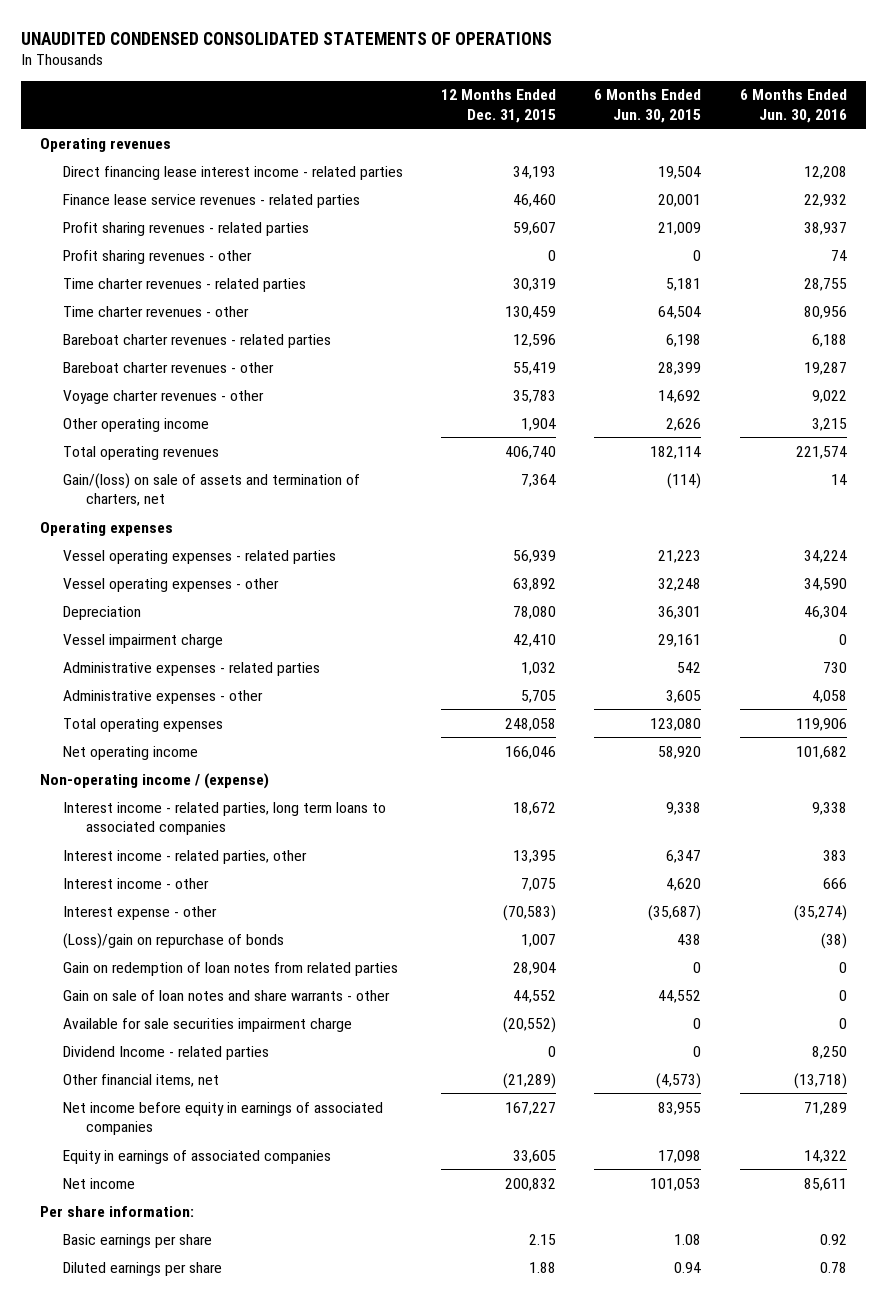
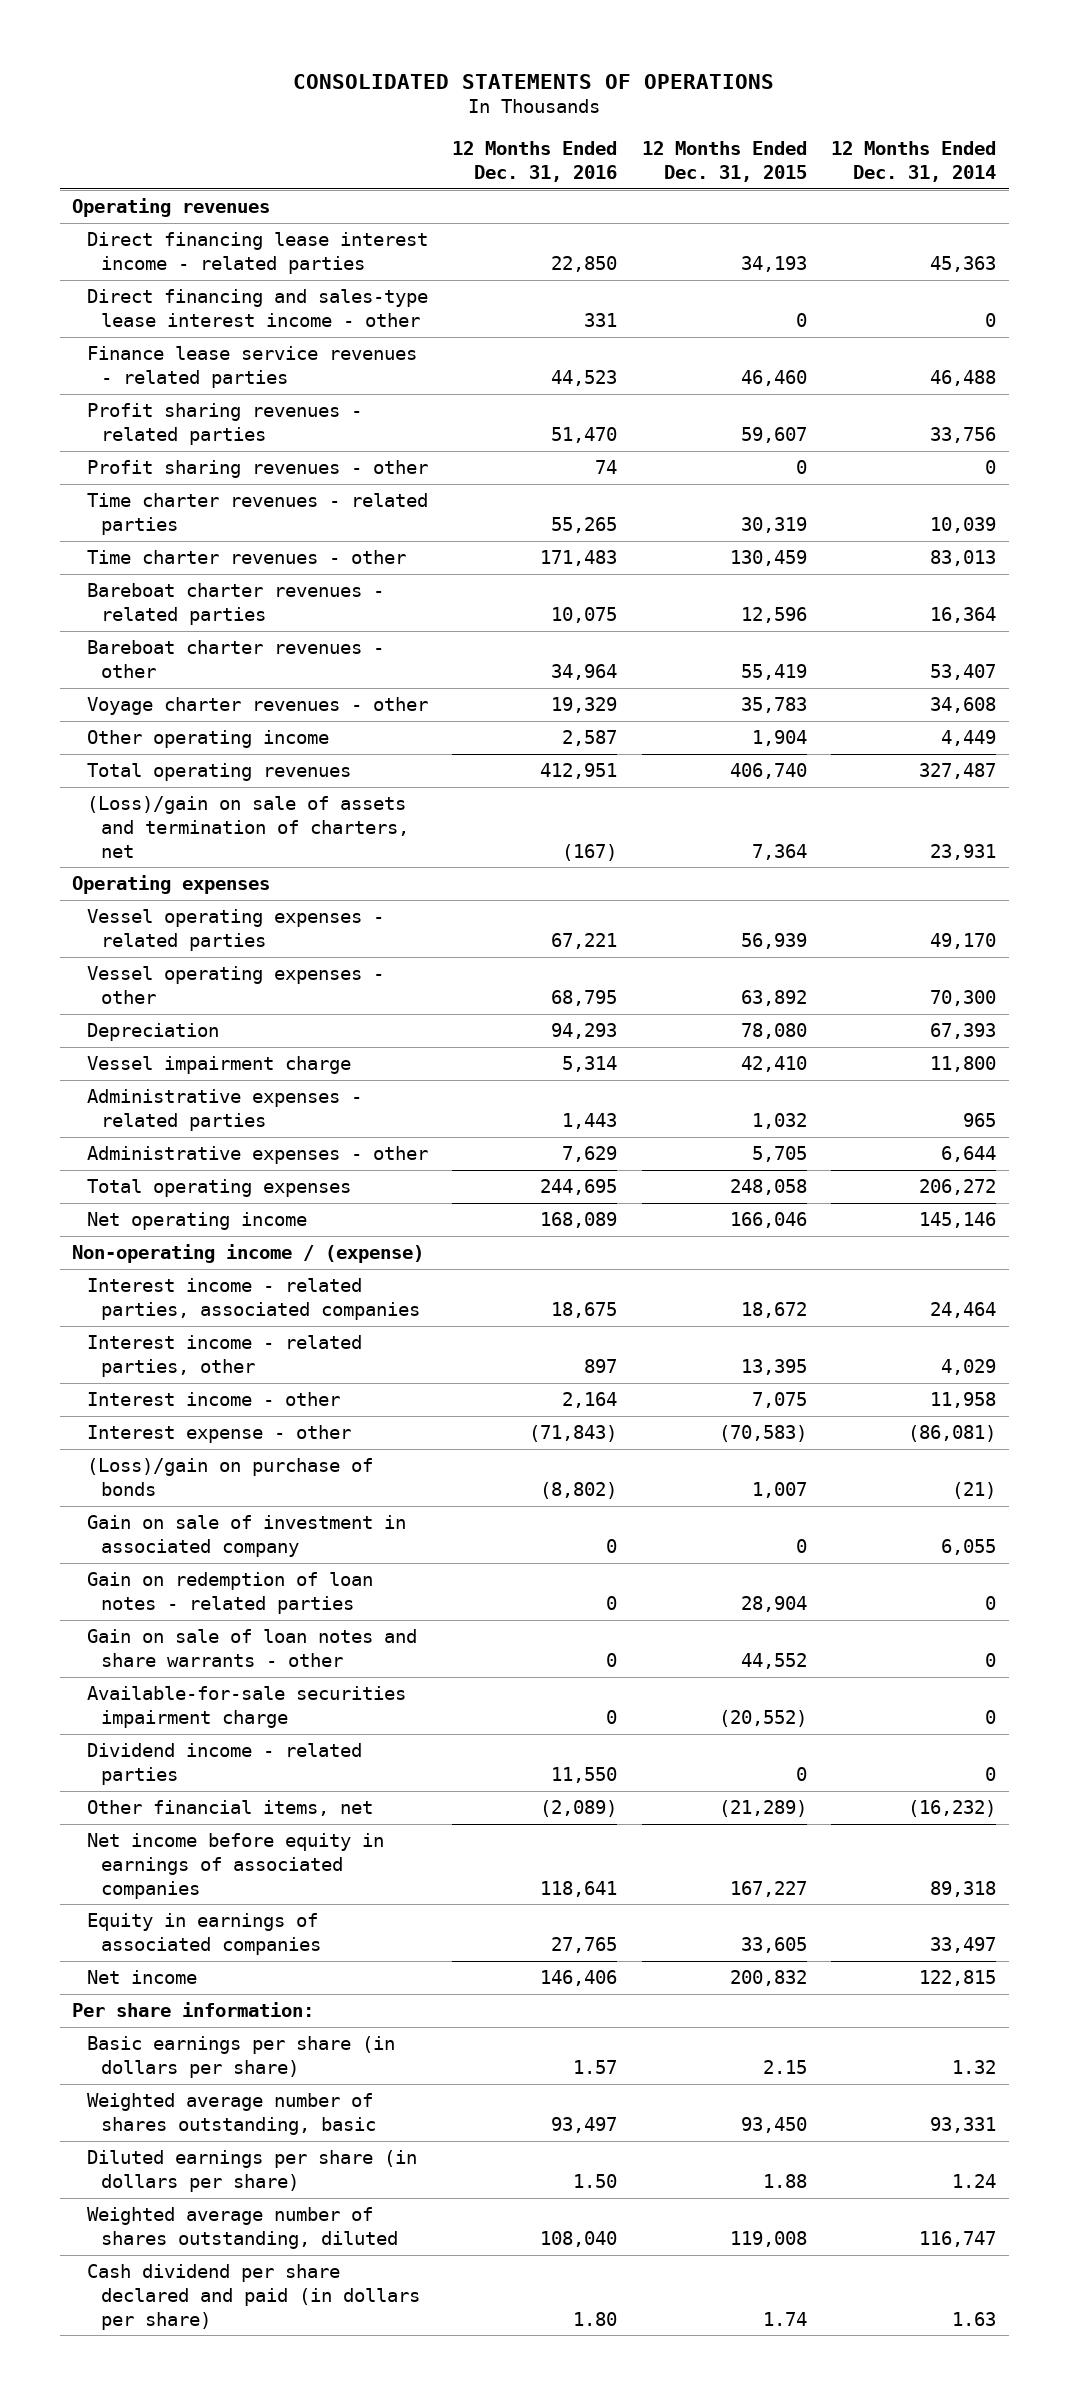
[21,31,553,45] UNAUDITED CONDENSED CONSOLIDATED STATEMENTS OF OPERATIONS -> [293,73,775,89] CONSOLIDATED STATEMENTS OF OPERATIONS
[594,89,702,123] 6 Months Ended Jun. 30, 2015 -> none
[739,89,847,123] 6 Months Ended Jun. 30, 2016 -> none
none -> [452,141,618,182] 12 Months Ended Dec. 31, 2016
none -> [831,141,997,182] 12 Months Ended Dec. 31, 2014
none -> [86,289,428,327] Direct financing and sales-type lease interest income - other
[62,472,360,506] Gain/(loss) on sale of assets and termination of charters, net -> [86,796,410,858] (Loss)/gain on sale of assets and termination of charters, net
[62,801,386,835] Interest income - related parties, long term loans to associated companies -> [86,1278,421,1320] Interest income - related parties, associated companies
[62,932,284,949] (Loss)/gain on repurchase of bonds -> [86,1458,373,1496] (Loss)/gain on purchase of bonds
none -> [86,1515,406,1557] Gain on sale of investment in associated company
[62,961,398,976] Gain on redemption of loan notes from related parties -> [86,1572,373,1614] Gain on redemption of loan notes - related parties
[62,1017,352,1032] Available for sale securities impairment charge -> [86,1686,406,1728] Available-for-sale securities impairment charge
[62,1045,269,1060] Dividend Income - related parties -> [86,1743,362,1785] Dividend income - related parties
[62,1233,212,1248] Basic earnings per share -> [86,2036,395,2078] Basic earnings per share (in dollars per share)
none -> [86,2093,377,2135] Weighted average number of shares outstanding, basic
[62,1261,222,1276] Diluted earnings per share -> [86,2150,417,2192] Diluted earnings per share (in dollars per share)
none -> [86,2207,399,2249] Weighted average number of shares outstanding, diluted
none -> [86,2264,421,2330] Cash dividend per share declared and paid (in dollars per share)

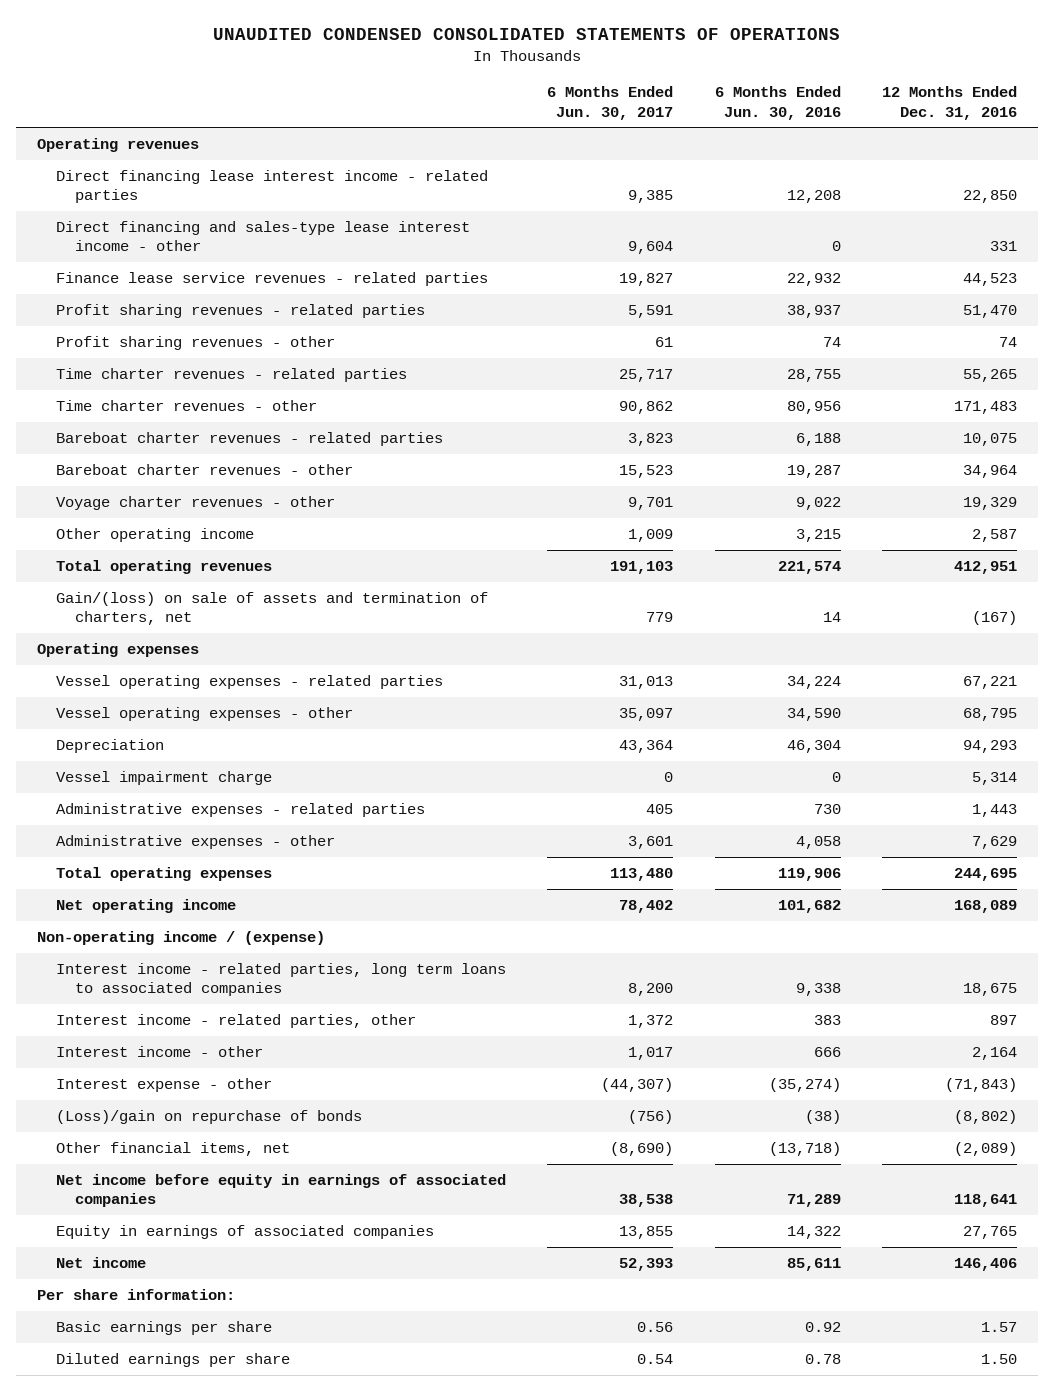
[293,73,775,89] CONSOLIDATED STATEMENTS OF OPERATIONS -> [213,28,841,41] UNAUDITED CONDENSED CONSOLIDATED STATEMENTS OF OPERATIONS
[641,141,807,182] 12 Months Ended Dec. 31, 2015 -> none
[831,141,997,182] 12 Months Ended Dec. 31, 2014 -> none
none -> [547,86,674,120] 6 Months Ended Jun. 30, 2017
none -> [714,86,841,120] 6 Months Ended Jun. 30, 2016
[86,796,410,858] (Loss)/gain on sale of assets and termination of charters, net -> [56,591,489,626] Gain/(loss) on sale of assets and termination of charters, net
[86,1278,421,1320] Interest income - related parties, associated companies -> [56,962,507,997] Interest income - related parties, long term loans to associated companies
[86,1515,406,1557] Gain on sale of investment in associated company -> none
[86,1572,373,1614] Gain on redemption of loan notes - related parties -> none
[86,1629,417,1667] Gain on sale of loan notes and share warrants - other -> none
[86,1686,406,1728] Available-for-sale securities impairment charge -> none
[86,1743,362,1785] Dividend income - related parties -> none
[86,1458,373,1496] (Loss)/gain on purchase of bonds -> [56,1109,363,1124] (Loss)/gain on repurchase of bonds
[86,2093,377,2135] Weighted average number of shares outstanding, basic -> none
[86,2207,399,2249] Weighted average number of shares outstanding, diluted -> none
[86,2264,421,2330] Cash dividend per share declared and paid (in dollars per share) -> none
[86,2036,395,2078] Basic earnings per share (in dollars per share) -> [56,1320,273,1335] Basic earnings per share
[86,2150,417,2192] Diluted earnings per share (in dollars per share) -> [56,1352,291,1367] Diluted earnings per share

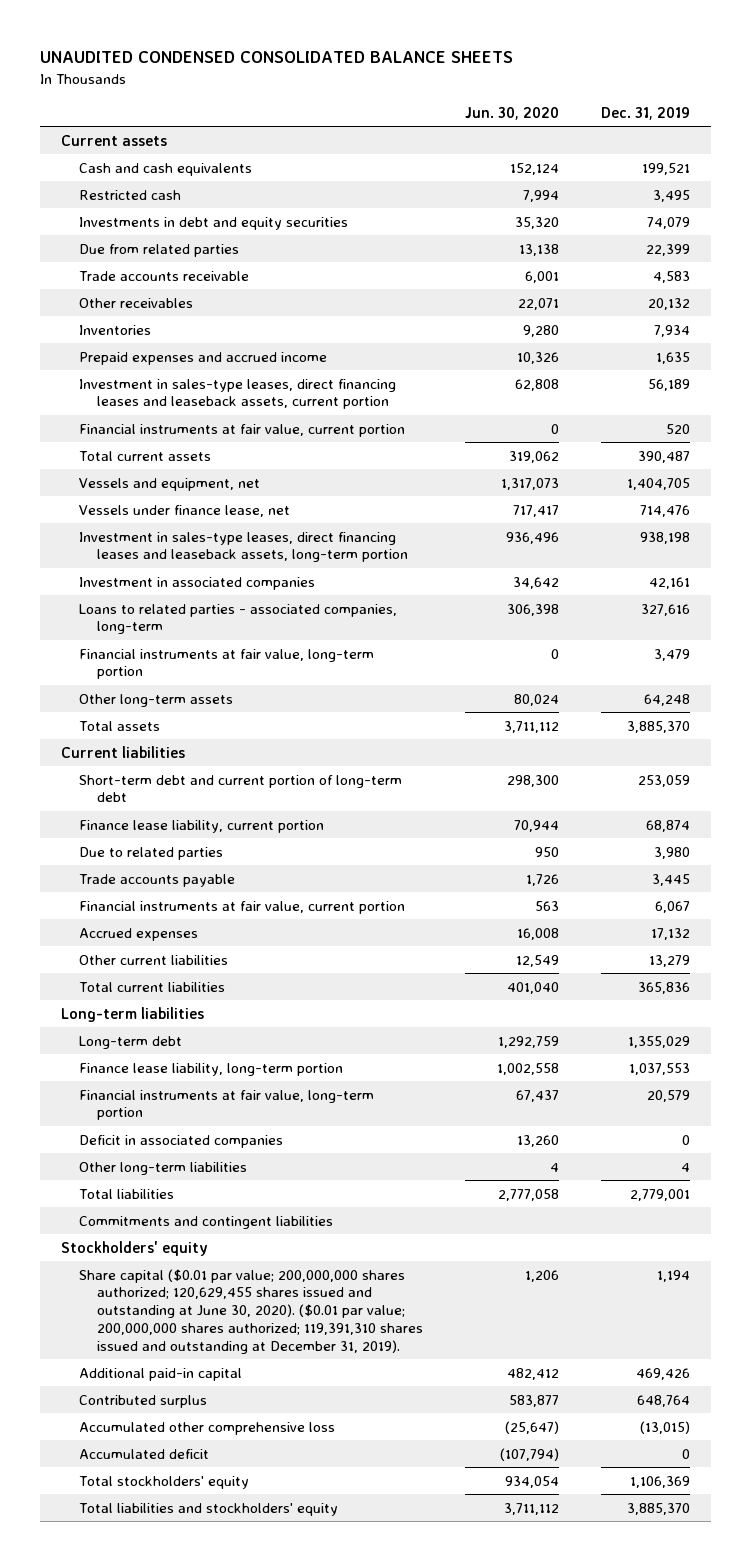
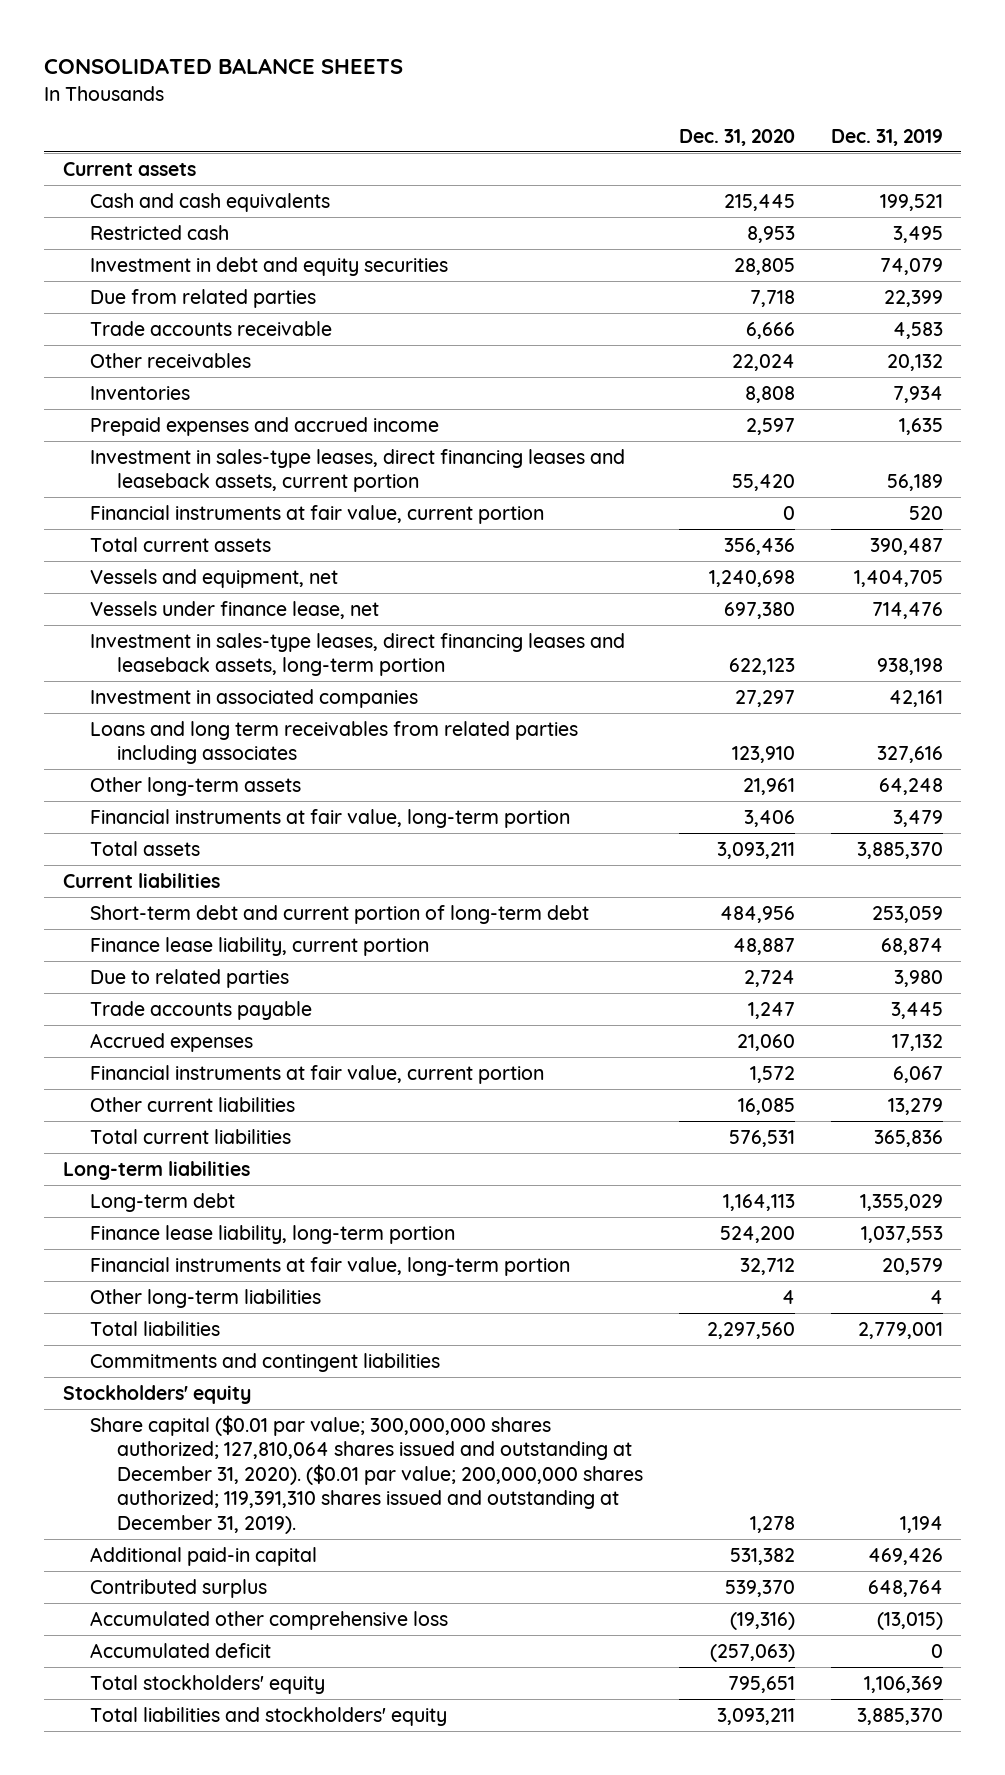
[39,51,513,64] UNAUDITED CONDENSED CONSOLIDATED BALANCE SHEETS -> [44,58,404,75] CONSOLIDATED BALANCE SHEETS
[465,106,560,120] Jun. 30, 2020 -> none
none -> [678,128,795,146] Dec. 31, 2020
[79,216,349,230] Investments in debt and equity securities -> [89,256,448,276] Investment in debt and equity securities
[79,603,398,635] Loans to related parties - associated companies, long-term -> [89,720,578,765] Loans and long term receivables from related parties including associates
[79,648,375,680] Financial instruments at fair value, long-term portion -> [89,808,570,828] Financial instruments at fair value, long-term portion
[79,900,406,914] Financial instruments at fair value, current portion -> [89,1064,544,1084] Financial instruments at fair value, current portion
[79,1134,284,1148] Deficit in associated companies -> none
[79,1268,424,1354] Share capital ($0.01 par value; 200,000,000 shares authorized; 120,629,455 shares issued and outstanding at June 30, 2020). ($0.01 par value; 200,000,000 shares authorized; 119,391,310 shares issued and outstanding at December 31, 2019). -> [89,1414,643,1534] Share capital ($0.01 par value; 300,000,000 shares authorized; 127,810,064 shares issued and outstanding at December 31, 2020). ($0.01 par value; 200,000,000 shares authorized; 119,391,310 shares issued and outstanding at December 31, 2019).

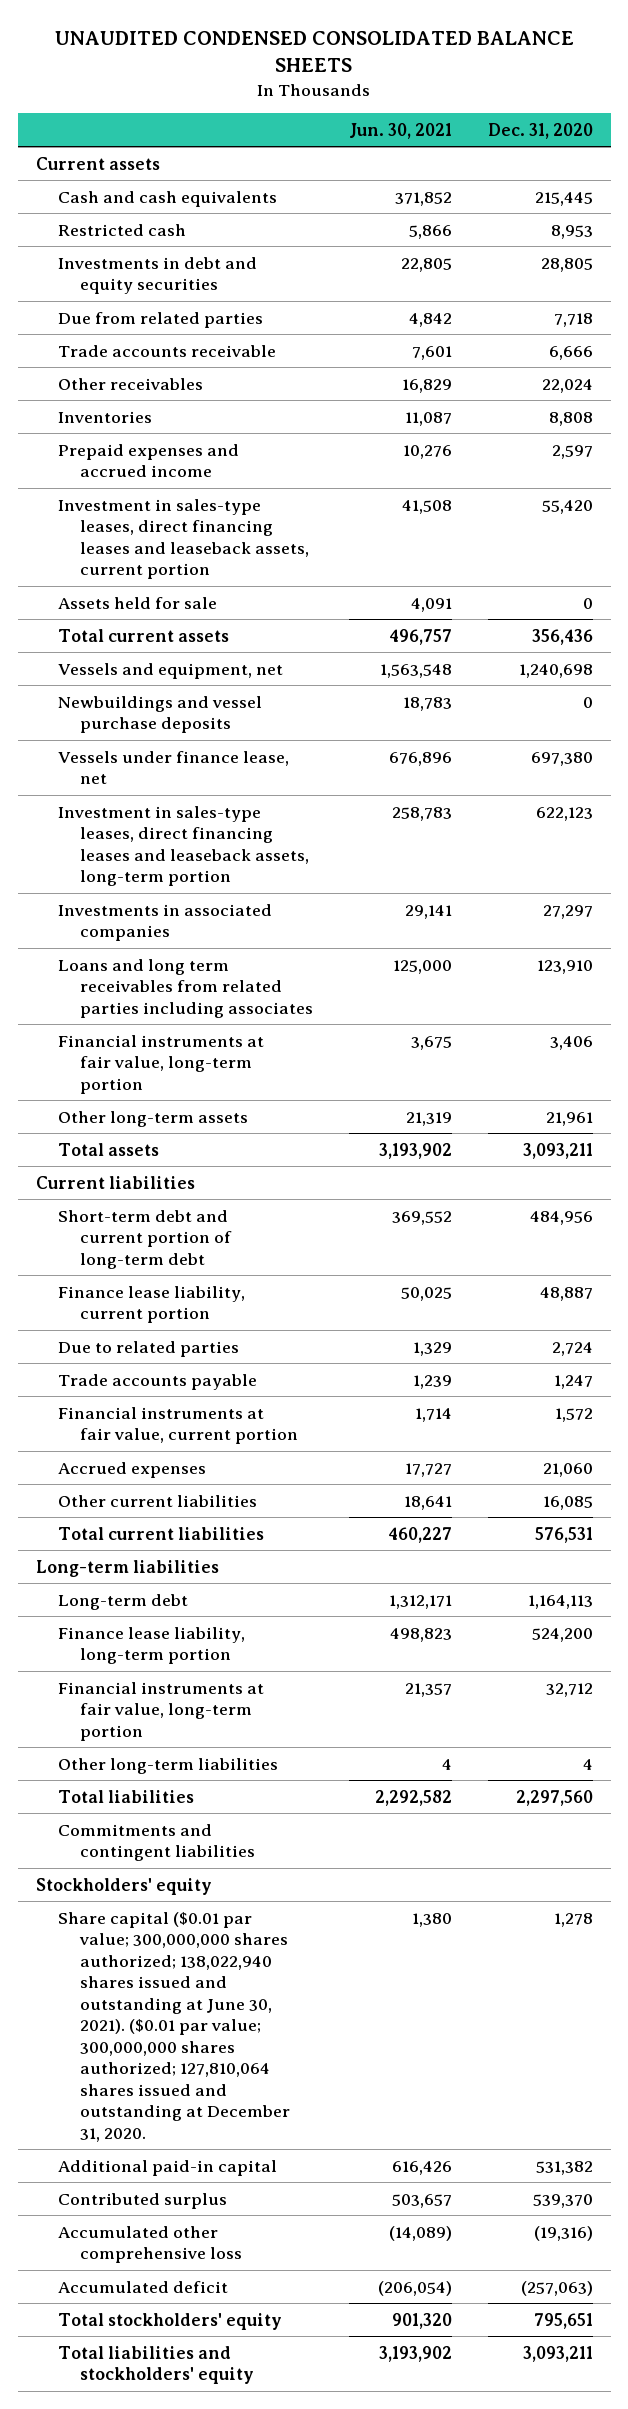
[44,58,404,75] CONSOLIDATED BALANCE SHEETS -> [55,30,575,72] UNAUDITED CONDENSED CONSOLIDATED BALANCE SHEETS
[830,128,943,146] Dec. 31, 2019 -> none
none -> [348,122,452,139] Jun. 30, 2021
[89,256,448,276] Investment in debt and equity securities -> [57,256,257,295] Investments in debt and equity securities
[89,504,544,524] Financial instruments at fair value, current portion -> none
none -> [57,596,217,609] Assets held for sale
none -> [57,695,262,734] Newbuildings and vessel purchase deposits
[89,688,418,708] Investment in associated companies -> [57,903,272,942] Investments in associated companies
[89,776,301,796] Other long-term assets -> [57,1110,248,1127] Other long-term assets
[89,1032,253,1052] Accrued expenses -> [57,1461,206,1478] Accrued expenses
[89,1414,643,1534] Share capital ($0.01 par value; 300,000,000 shares authorized; 127,810,064 shares issued and outstanding at December 31, 2020). ($0.01 par value; 200,000,000 shares authorized; 119,391,310 shares issued and outstanding at December 31, 2019). -> [57,1911,291,2142] Share capital ($0.01 par value; 300,000,000 shares authorized; 138,022,940 shares issued and outstanding at June 30, 2021). ($0.01 par value; 300,000,000 shares authorized; 127,810,064 shares issued and outstanding at December 31, 2020.

